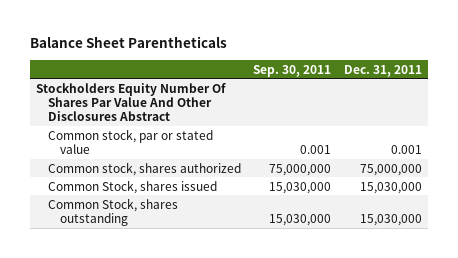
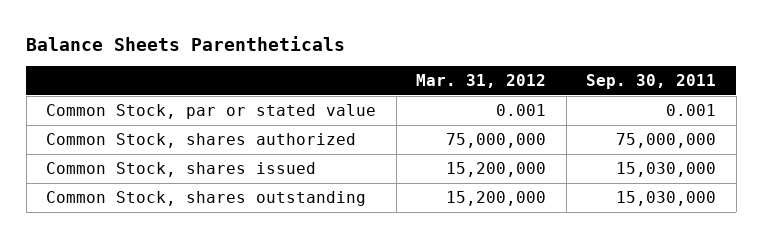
[29,36,227,49] Balance Sheet Parentheticals -> [26,35,346,51] Balance Sheets Parentheticals
[343,64,422,77] Dec. 31, 2011 -> none
none -> [416,74,547,89] Mar. 31, 2012
[35,82,226,122] Stockholders Equity Number Of Shares Par Value And Other Disclosures Abstract -> none
[47,128,213,154] Common stock, par or stated value -> [46,104,377,120] Common Stock, par or stated value
[47,161,241,176] Common stock, shares authorized -> [46,133,357,149] Common Stock, shares authorized

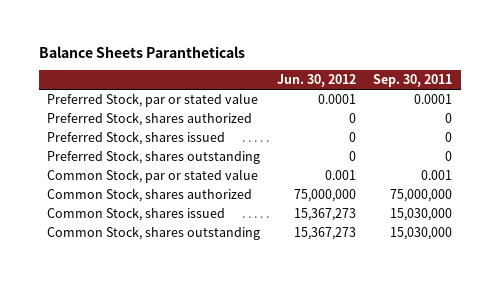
[26,35,346,51] Balance Sheets Parentheticals -> [38,45,245,58] Balance Sheets Parantheticals
[416,74,547,89] Mar. 31, 2012 -> none
none -> [277,74,357,88] Jun. 30, 2012
none -> [47,93,259,108] Preferred Stock, par or stated value
none -> [47,112,253,127] Preferred Stock, shares authorized
none -> [47,131,226,146] Preferred Stock, shares issued
none -> [47,150,261,165] Preferred Stock, shares outstanding

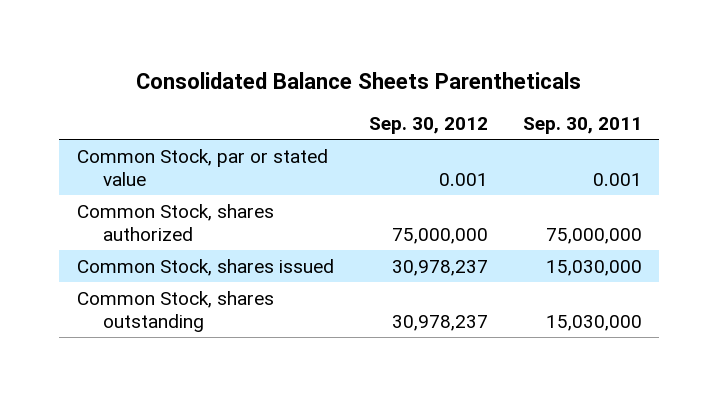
[38,45,245,58] Balance Sheets Parantheticals -> [136,71,582,89] Consolidated Balance Sheets Parentheticals
[277,74,357,88] Jun. 30, 2012 -> none
none -> [368,117,488,135] Sep. 30, 2012
[47,93,259,108] Preferred Stock, par or stated value -> none
[47,112,253,127] Preferred Stock, shares authorized -> none
[47,131,226,146] Preferred Stock, shares issued -> none
[47,150,261,165] Preferred Stock, shares outstanding -> none

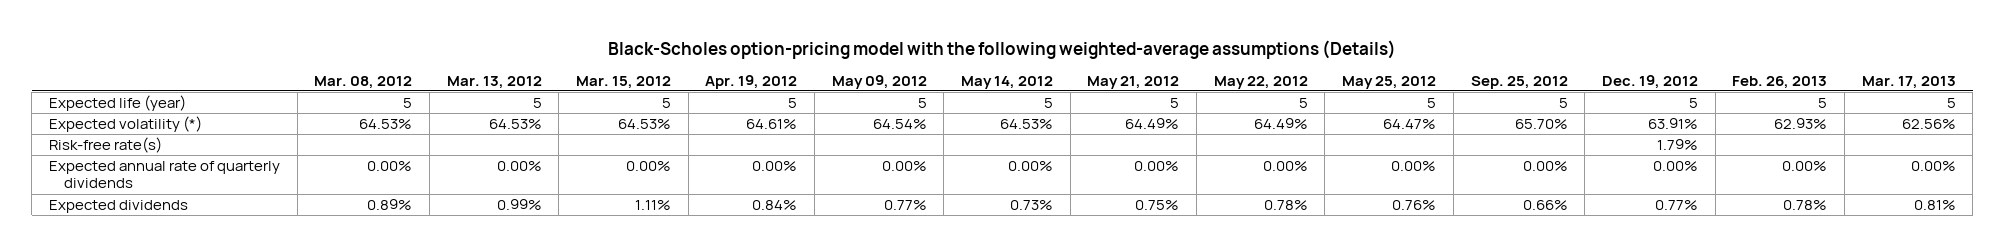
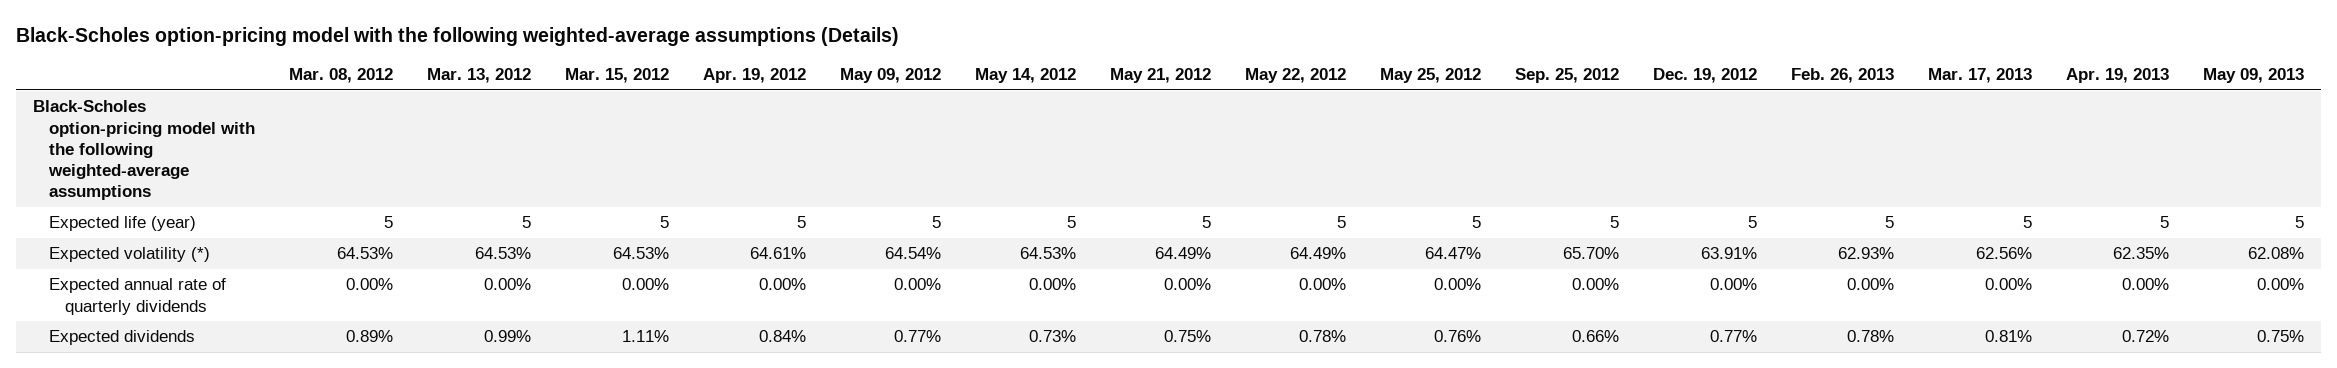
none -> [2066,68,2170,84] Apr. 19, 2013
none -> [2203,68,2305,84] May 09, 2013
none -> [32,100,255,201] Black-Scholes option-pricing model with the following weighted-average assumptions
[48,137,162,154] Risk-free rate(s) -> none

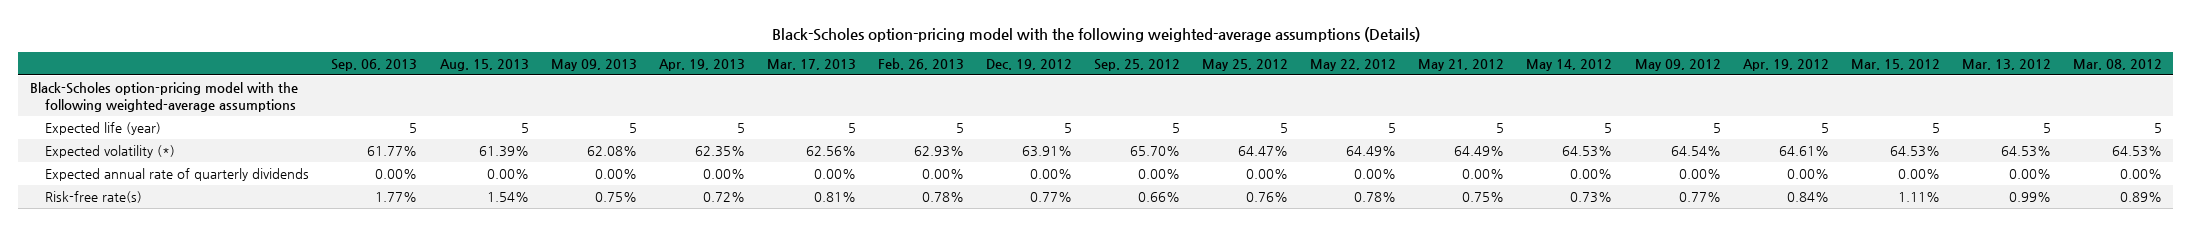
none -> [331,58,418,71] Sep. 06, 2013
none -> [439,58,529,71] Aug. 15, 2013
[48,330,195,346] Expected dividends -> [45,191,143,204] Risk-free rate(s)

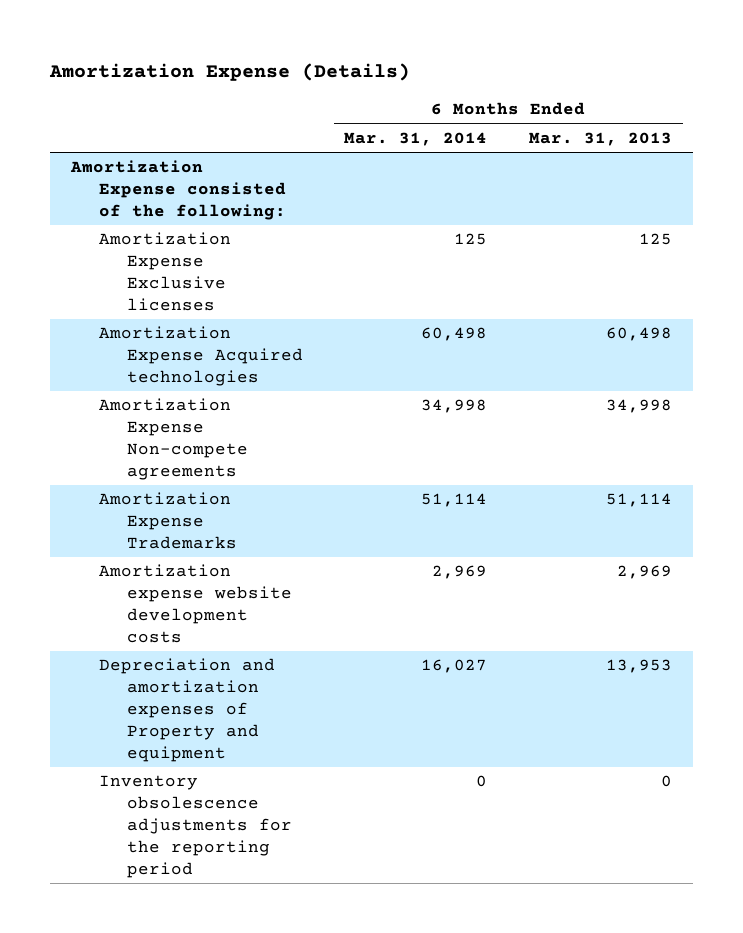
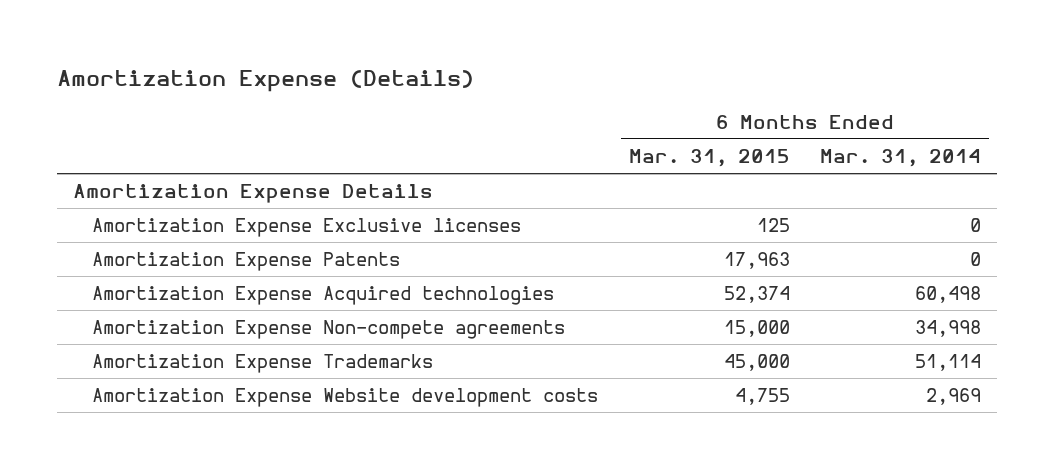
[529,132,673,147] Mar. 31, 2013 -> none
none -> [628,148,790,167] Mar. 31, 2015
[70,160,286,220] Amortization Expense consisted of the following: -> none
none -> [72,184,433,204] Amortization Expense Details
[454,233,488,246] 125 -> [970,218,982,233] 0
none -> [91,252,400,272] Amortization Expense Patents
[98,658,275,762] Depreciation and amortization expenses of Property and equipment -> none
[98,775,292,878] Inventory obsolescence adjustments for the reporting period -> none
[98,564,292,643] Amortization expense website development costs -> [91,388,598,408] Amortization Expense Website development costs

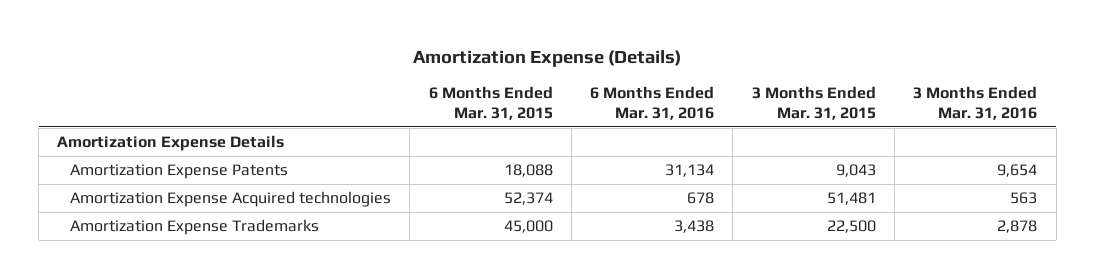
[820,148,982,167] Mar. 31, 2014 -> none
none -> [590,86,715,120] 6 Months Ended Mar. 31, 2016
none -> [751,86,876,120] 3 Months Ended Mar. 31, 2015
none -> [913,86,1038,120] 3 Months Ended Mar. 31, 2016
[91,218,521,238] Amortization Expense Exclusive licenses -> none
[723,252,790,270] 17,963 -> [503,164,553,178] 18,088
[91,320,565,340] Amortization Expense Non-compete agreements -> none
[91,388,598,408] Amortization Expense Website development costs -> none

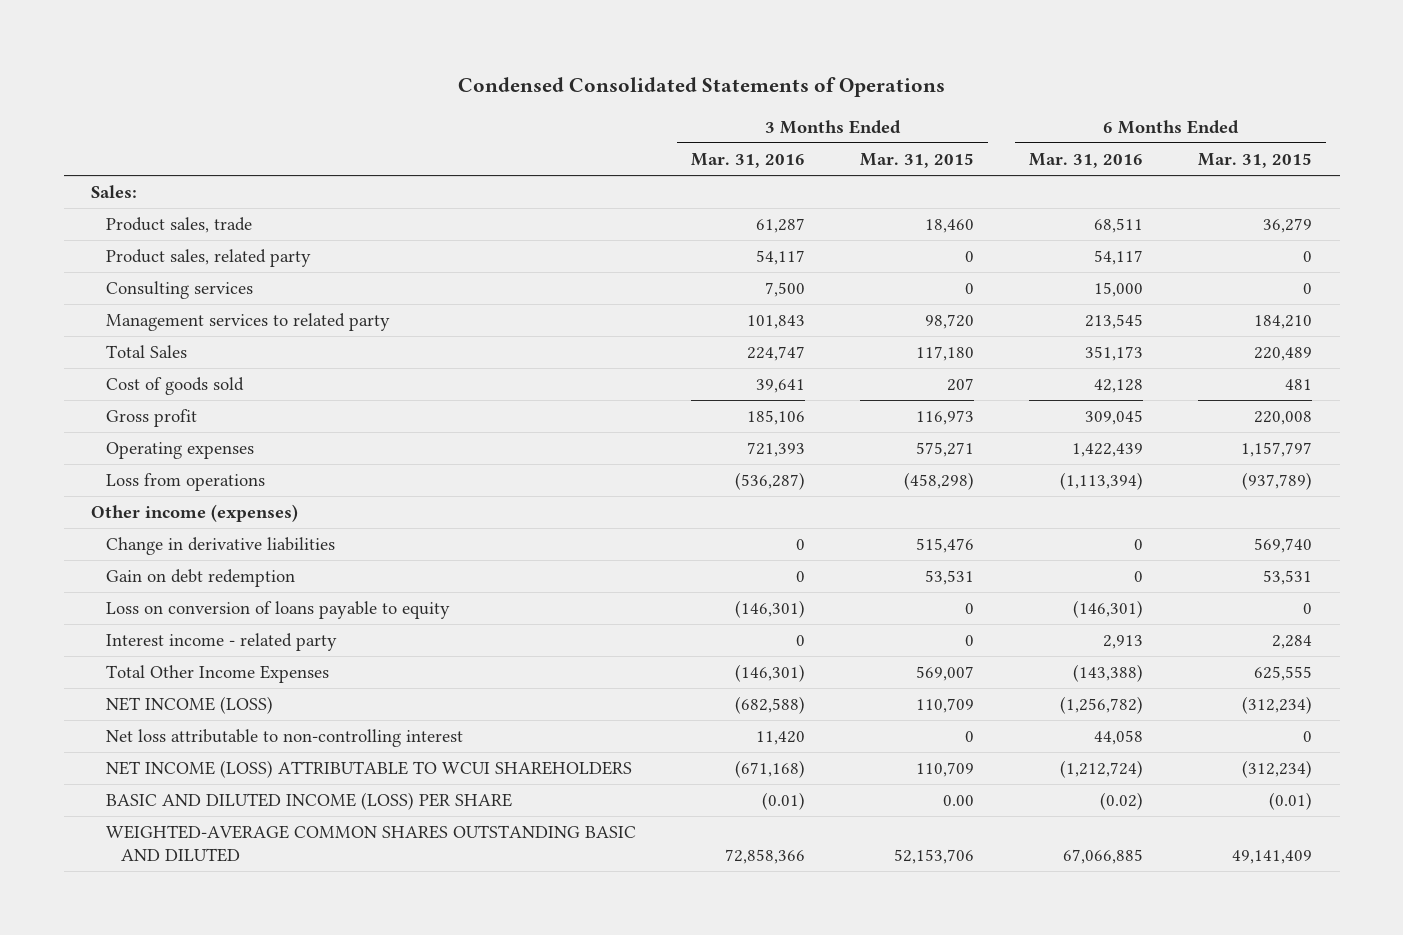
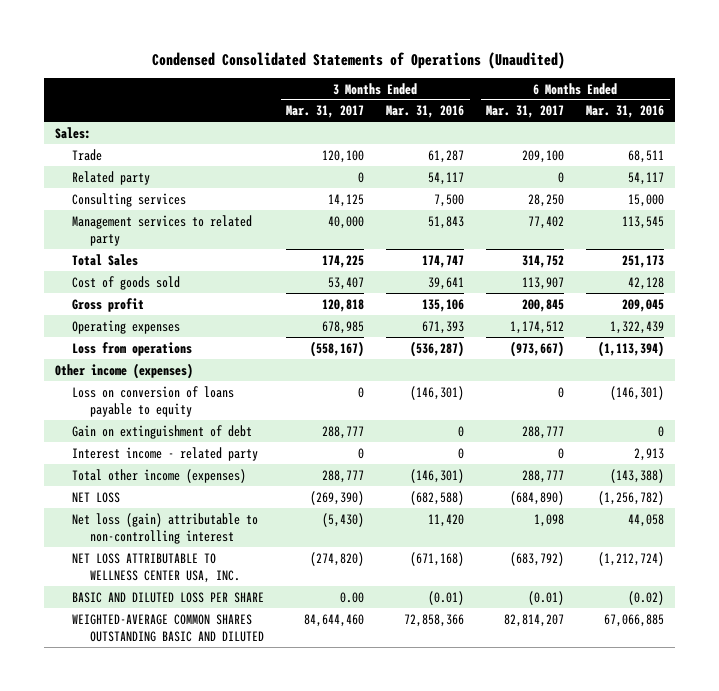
[457,77,945,98] Condensed Consolidated Statements of Operations -> [152,51,566,69] Condensed Consolidated Statements of Operations (Unaudited)
[860,152,975,168] Mar. 31, 2015 -> none
[1198,152,1313,168] Mar. 31, 2015 -> none
none -> [286,105,365,119] Mar. 31, 2017
none -> [486,105,565,119] Mar. 31, 2017
[106,217,253,234] Product sales, trade -> [72,148,103,161] Trade
[106,249,312,268] Product sales, related party -> [72,170,151,185] Related party
[747,315,806,330] 101,843 -> [428,215,465,229] 51,843
[1085,314,1144,330] 213,545 -> [622,215,665,229] 113,545
[747,346,806,362] 224,747 -> [422,254,465,268] 174,747
[1085,346,1144,362] 351,173 -> [622,254,665,268] 251,173
[747,410,806,426] 185,106 -> [422,298,465,312] 135,106
[1085,410,1144,426] 309,045 -> [622,298,665,312] 209,045
[747,442,806,458] 721,393 -> [422,320,465,334] 671,393
[1072,443,1144,458] 1,422,439 -> [610,320,665,334] 1,322,439
[106,537,336,556] Change in derivative liabilities -> none
[106,569,296,588] Gain on debt redemption -> none
none -> [72,424,253,439] Gain on extinguishment of debt
[106,665,330,684] Total Other Income Expenses -> [72,468,247,483] Total other income (expenses)
[106,696,274,715] NET INCOME (LOSS) -> [72,491,121,503] NET LOSS
[106,729,464,748] Net loss attributable to non-controlling interest -> [72,512,259,544] Net loss (gain) attributable to non-controlling interest
[106,760,633,779] NET INCOME (LOSS) ATTRIBUTABLE TO WCUI SHAREHOLDERS -> [72,552,240,583] NET LOSS ATTRIBUTABLE TO WELLNESS CENTER USA, INC.
[106,792,513,811] BASIC AND DILUTED INCOME (LOSS) PER SHARE -> [72,591,265,603] BASIC AND DILUTED LOSS PER SHARE

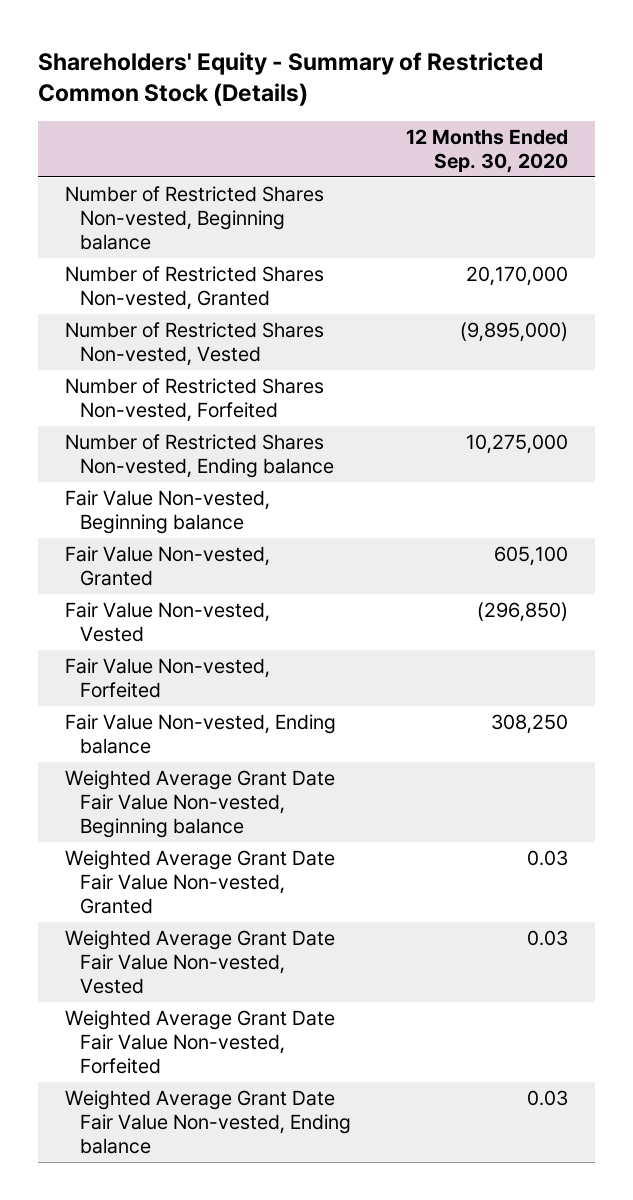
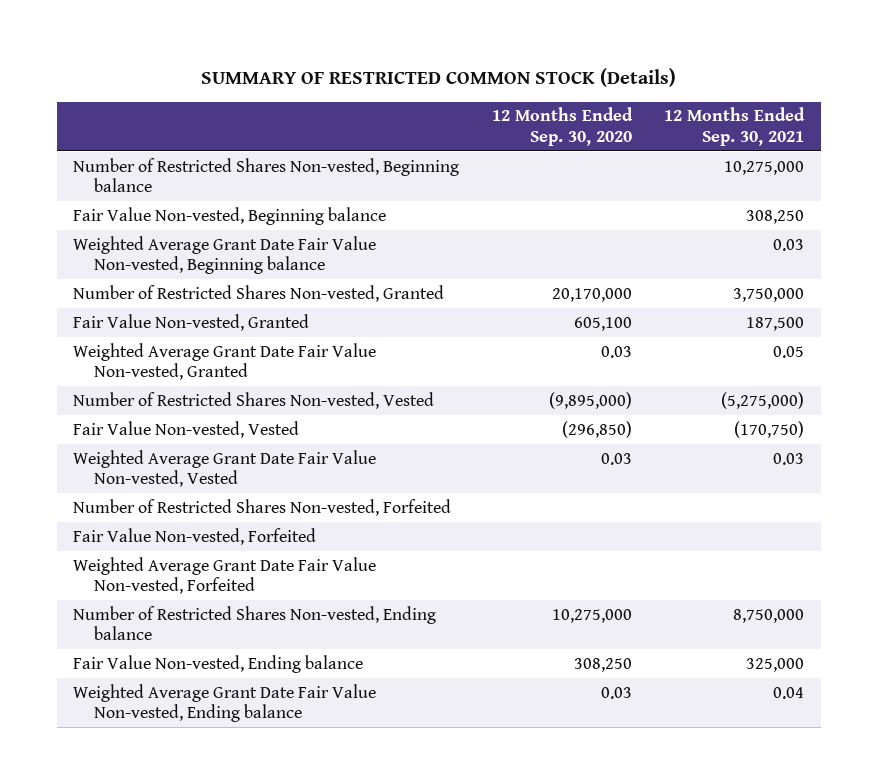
[38,51,544,106] Shareholders' Equity - Summary of Restricted Common Stock (Details) -> [200,68,676,88] SUMMARY OF RESTRICTED COMMON STOCK (Details)
none -> [664,107,806,146] 12 Months Ended Sep. 30, 2021
[65,265,325,311] Number of Restricted Shares Non-vested, Granted -> [73,284,445,302] Number of Restricted Shares Non-vested, Granted
[65,545,271,587] Fair Value Non-vested, Granted -> [73,313,310,331] Fair Value Non-vested, Granted
[65,321,325,367] Number of Restricted Shares Non-vested, Vested -> [73,391,435,409] Number of Restricted Shares Non-vested, Vested
[65,601,271,643] Fair Value Non-vested, Vested -> [73,420,300,438] Fair Value Non-vested, Vested
[65,377,325,423] Number of Restricted Shares Non-vested, Forfeited -> [73,498,452,516] Number of Restricted Shares Non-vested, Forfeited
[65,657,271,699] Fair Value Non-vested, Forfeited -> [73,527,317,545] Fair Value Non-vested, Forfeited
[65,433,335,479] Number of Restricted Shares Non-vested, Ending balance -> [73,605,437,641] Number of Restricted Shares Non-vested, Ending balance
[65,713,337,755] Fair Value Non-vested, Ending balance -> [73,654,364,673] Fair Value Non-vested, Ending balance

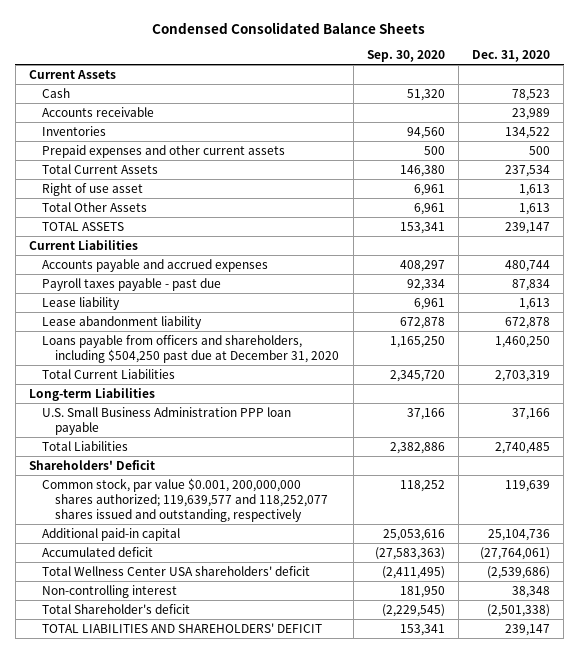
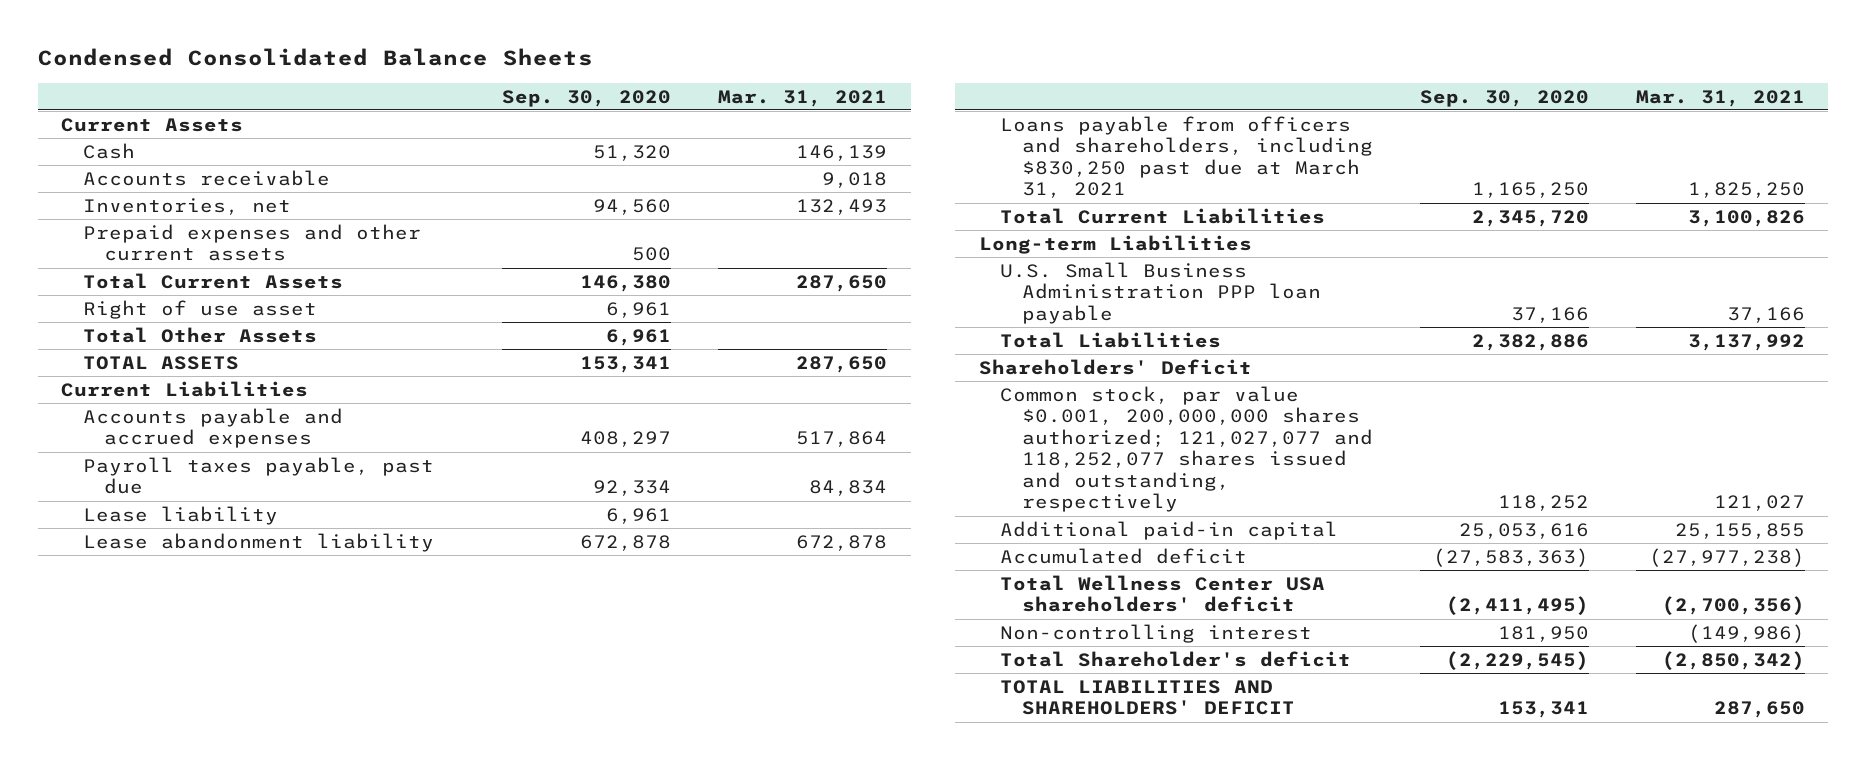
[471,50,550,63] Dec. 31, 2020 -> none
none -> [718,89,888,107] Mar. 31, 2021
[42,125,107,136] Inventories -> [82,197,291,215] Inventories, net
[42,277,222,291] Payroll taxes payable - past due -> [82,456,434,495] Payroll taxes payable, past due
[42,334,340,364] Loans payable from officers and shareholders, including $504,250 past due at December 31, 2020 -> [1000,115,1374,199] Loans payable from officers and shareholders, including $830,250 past due at March 31, 2021
[42,477,329,523] Common stock, par value $0.001, 200,000,000 shares authorized; 119,639,577 and 118,252,077 shares issued and outstanding, respectively -> [1000,385,1374,513] Common stock, par value $0.001, 200,000,000 shares authorized; 121,027,077 and 118,252,077 shares issued and outstanding, respectively

